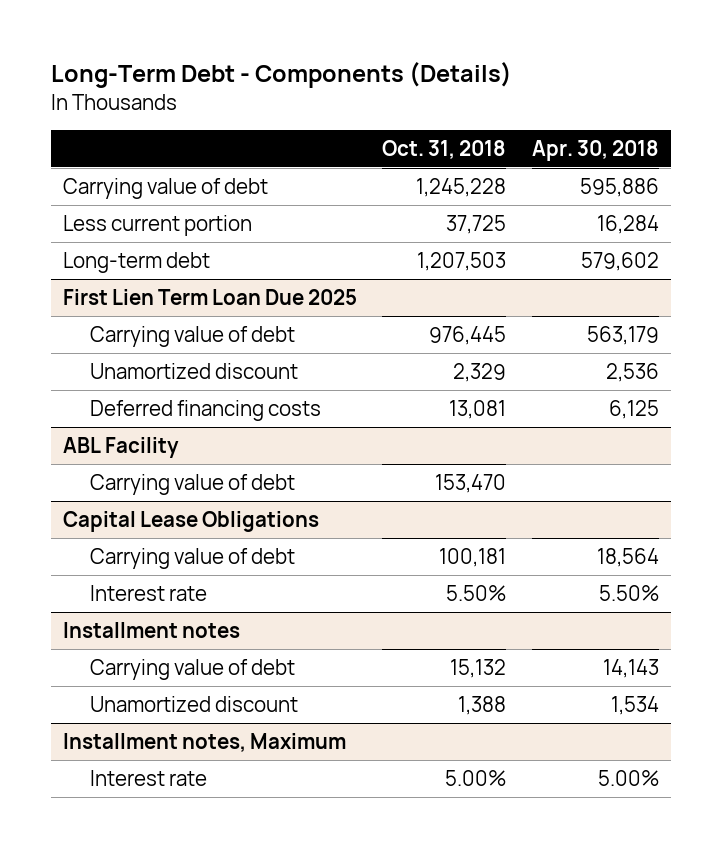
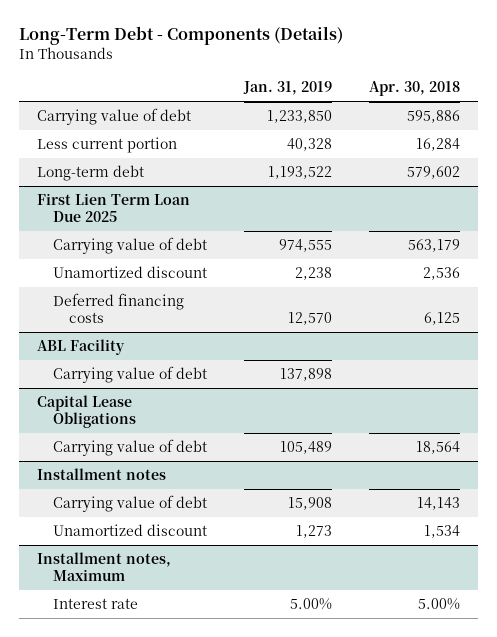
[382,139,507,159] Oct. 31, 2018 -> none
none -> [242,81,332,96] Jan. 31, 2019
[90,584,208,601] Interest rate -> none

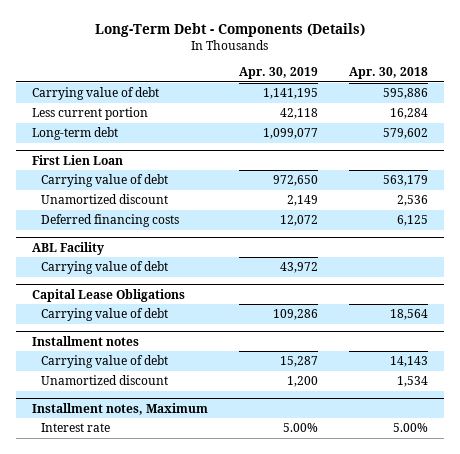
[242,81,332,96] Jan. 31, 2019 -> none
none -> [239,67,319,80] Apr. 30, 2019
[37,193,191,223] First Lien Term Loan Due 2025 -> [31,154,123,165] First Lien Loan

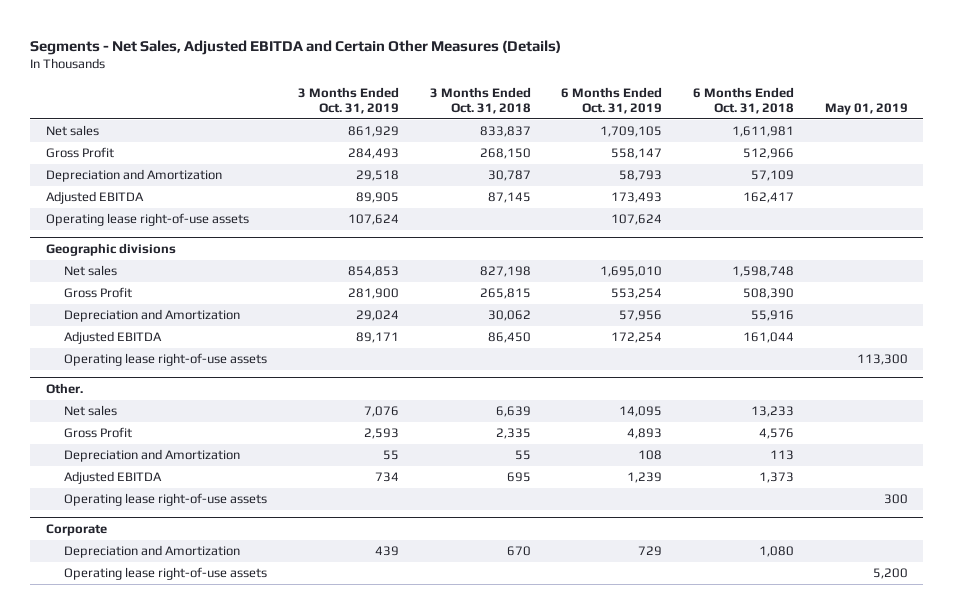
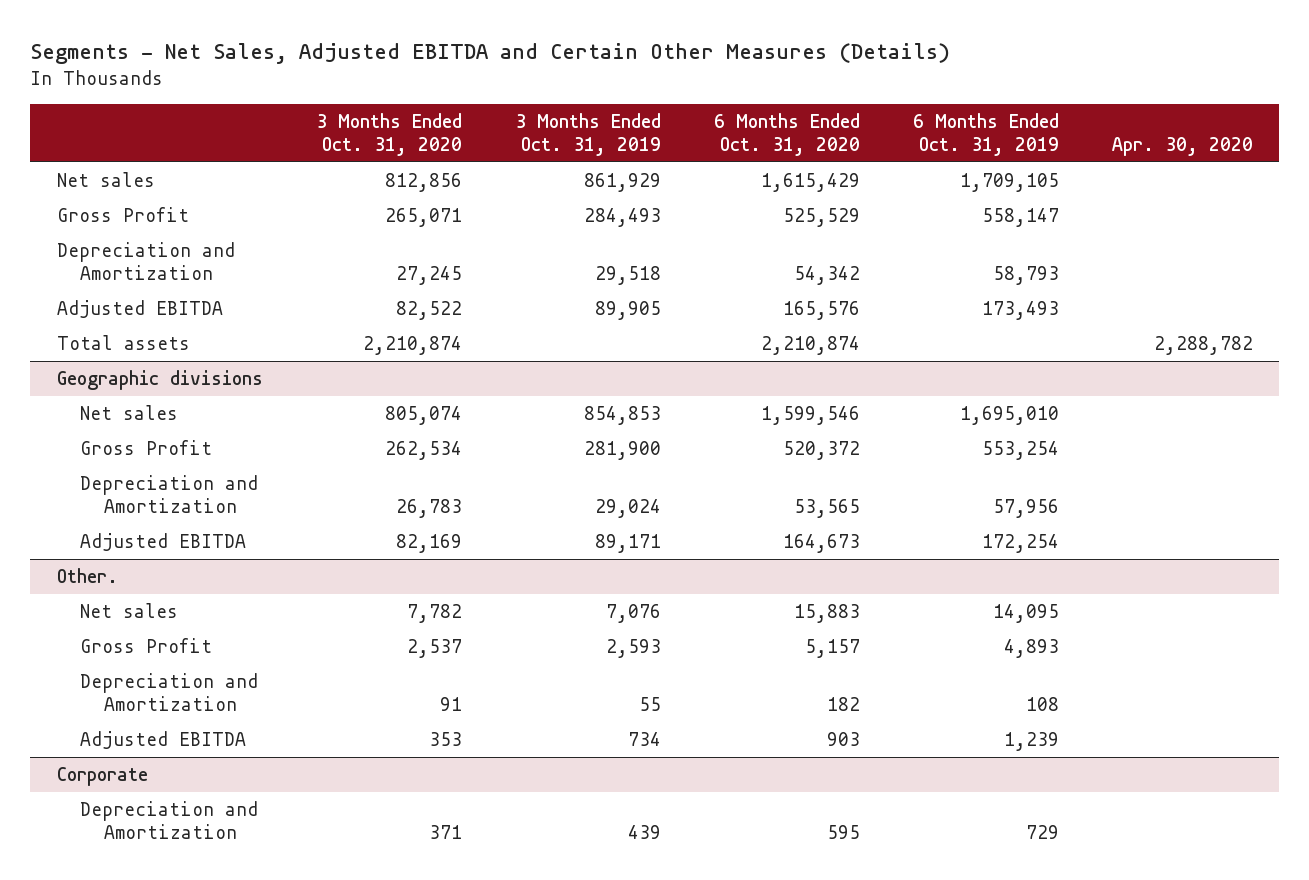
[429,86,531,114] 3 Months Ended Oct. 31, 2018 -> none
[693,86,795,114] 6 Months Ended Oct. 31, 2018 -> none
[825,102,909,115] May 01, 2019 -> none
none -> [315,112,462,156] 3 Months Ended Oct. 31, 2020
none -> [713,112,860,156] 6 Months Ended Oct. 31, 2020
none -> [1111,136,1253,156] Apr. 30, 2020
[45,213,249,227] Operating lease right-of-use assets -> none
none -> [56,335,190,351] Total assets
[64,353,268,367] Operating lease right-of-use assets -> none
[64,493,268,507] Operating lease right-of-use assets -> none
[64,567,268,581] Operating lease right-of-use assets -> none

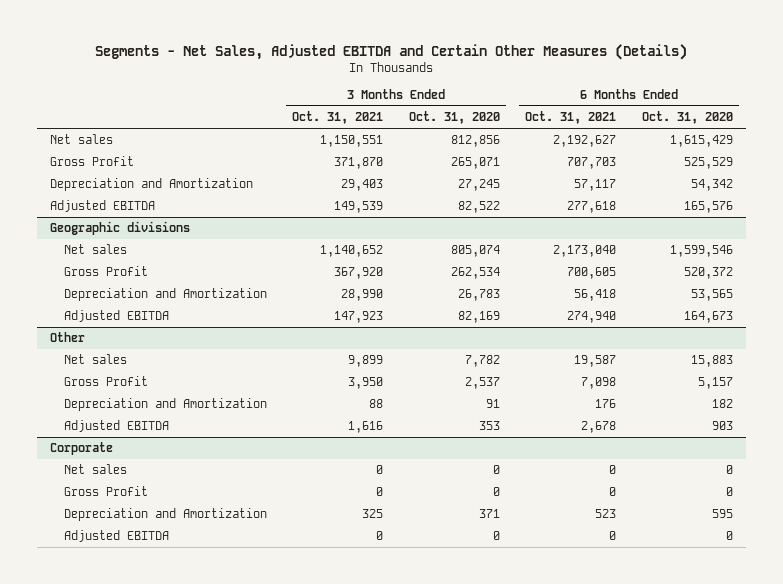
[514,112,661,156] 3 Months Ended Oct. 31, 2019 -> none
[912,112,1059,156] 6 Months Ended Oct. 31, 2019 -> none
[1111,136,1253,156] Apr. 30, 2020 -> none
none -> [292,111,384,125] Oct. 31, 2021
none -> [525,111,617,125] Oct. 31, 2021
[56,335,190,351] Total assets -> none
[56,568,118,584] Other. -> [49,332,85,343] Other
none -> [63,464,127,475] Net sales
none -> [63,486,148,497] Gross Profit
none -> [63,530,169,543] Adjusted EBITDA

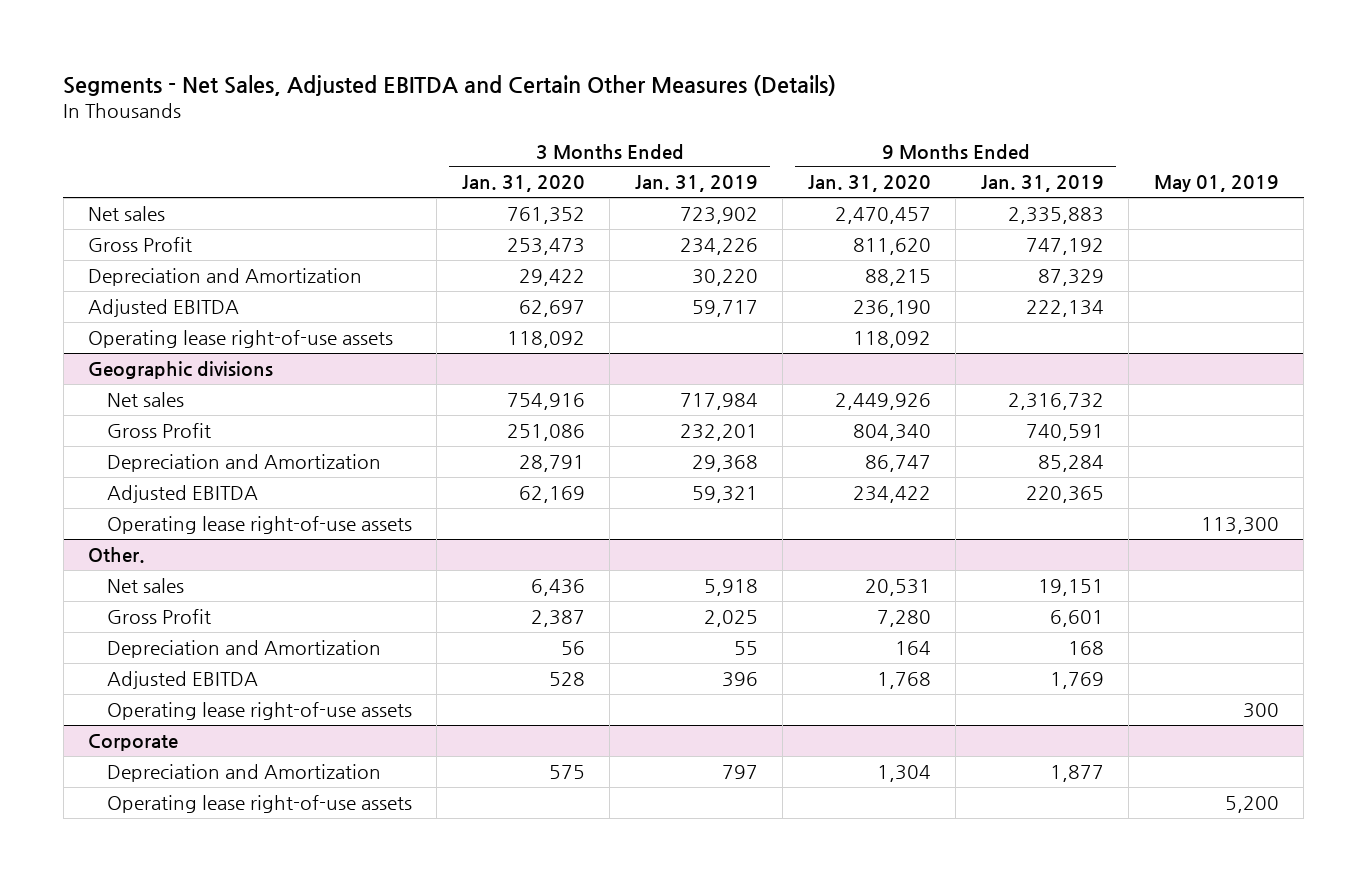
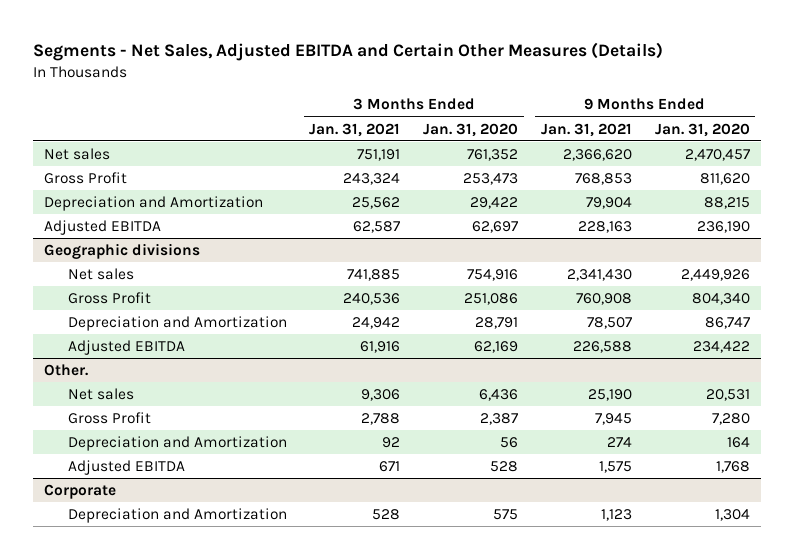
[634,175,758,193] Jan. 31, 2019 -> none
[980,175,1104,193] Jan. 31, 2019 -> none
[1153,175,1279,193] May 01, 2019 -> none
none -> [309,122,401,137] Jan. 31, 2021
none -> [540,122,632,137] Jan. 31, 2021
[88,329,394,348] Operating lease right-of-use assets -> none
[106,515,412,534] Operating lease right-of-use assets -> none
[106,701,412,720] Operating lease right-of-use assets -> none
[106,794,412,813] Operating lease right-of-use assets -> none

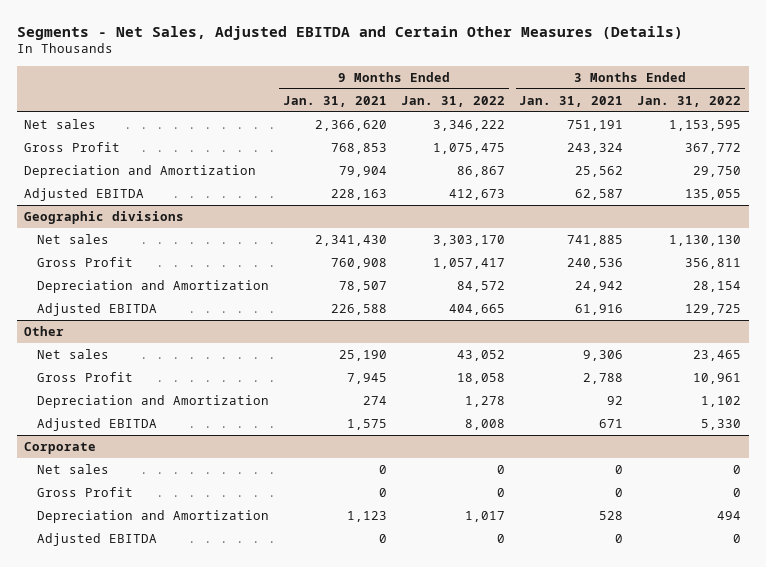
[423,122,519,137] Jan. 31, 2020 -> none
[654,122,750,137] Jan. 31, 2020 -> none
none -> [401,95,506,107] Jan. 31, 2022
none -> [637,95,742,107] Jan. 31, 2022
[44,363,89,376] Other. -> [24,325,65,336] Other
none -> [36,463,109,474] Net sales
none -> [36,486,133,497] Gross Profit
none -> [36,532,157,546] Adjusted EBITDA

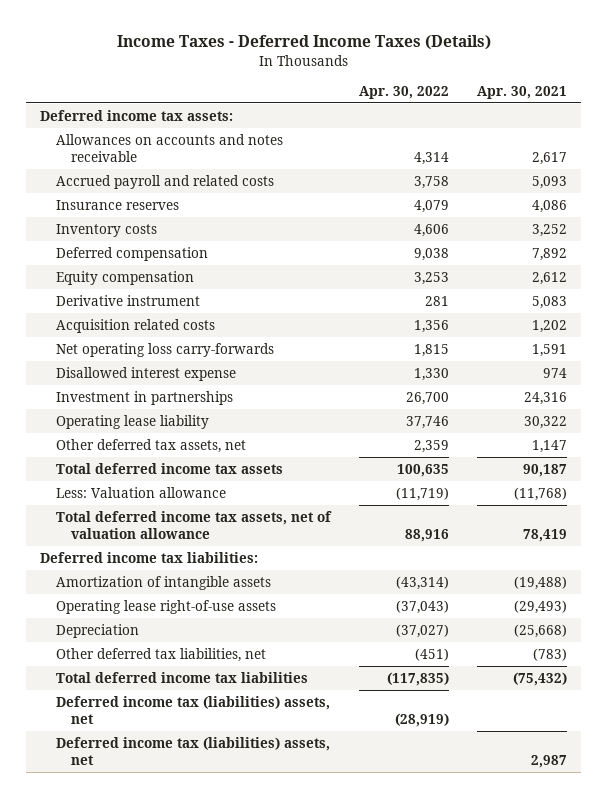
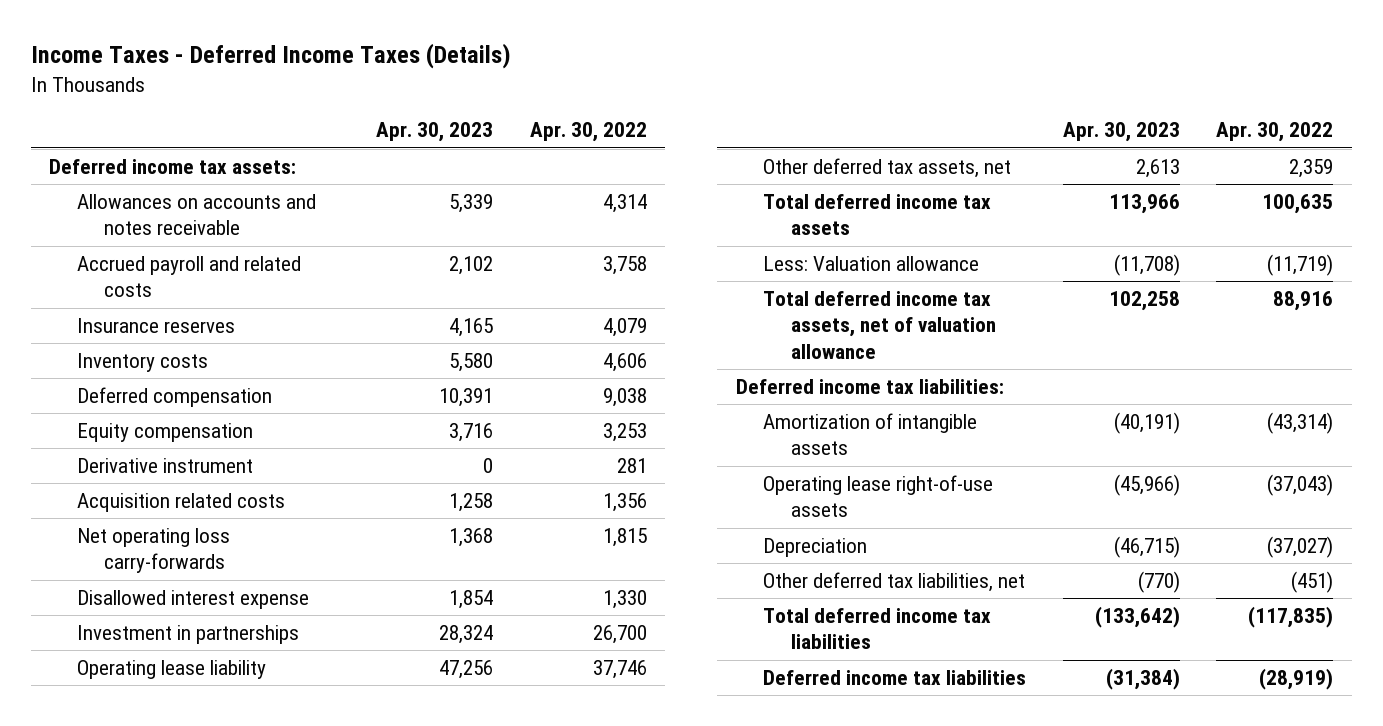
[477,86,568,100] Apr. 30, 2021 -> none
none -> [376,122,494,143] Apr. 30, 2023
[55,736,330,765] Deferred income tax (liabilities) assets, net -> none
[55,695,330,724] Deferred income tax (liabilities) assets, net -> [763,669,1027,685] Deferred income tax liabilities

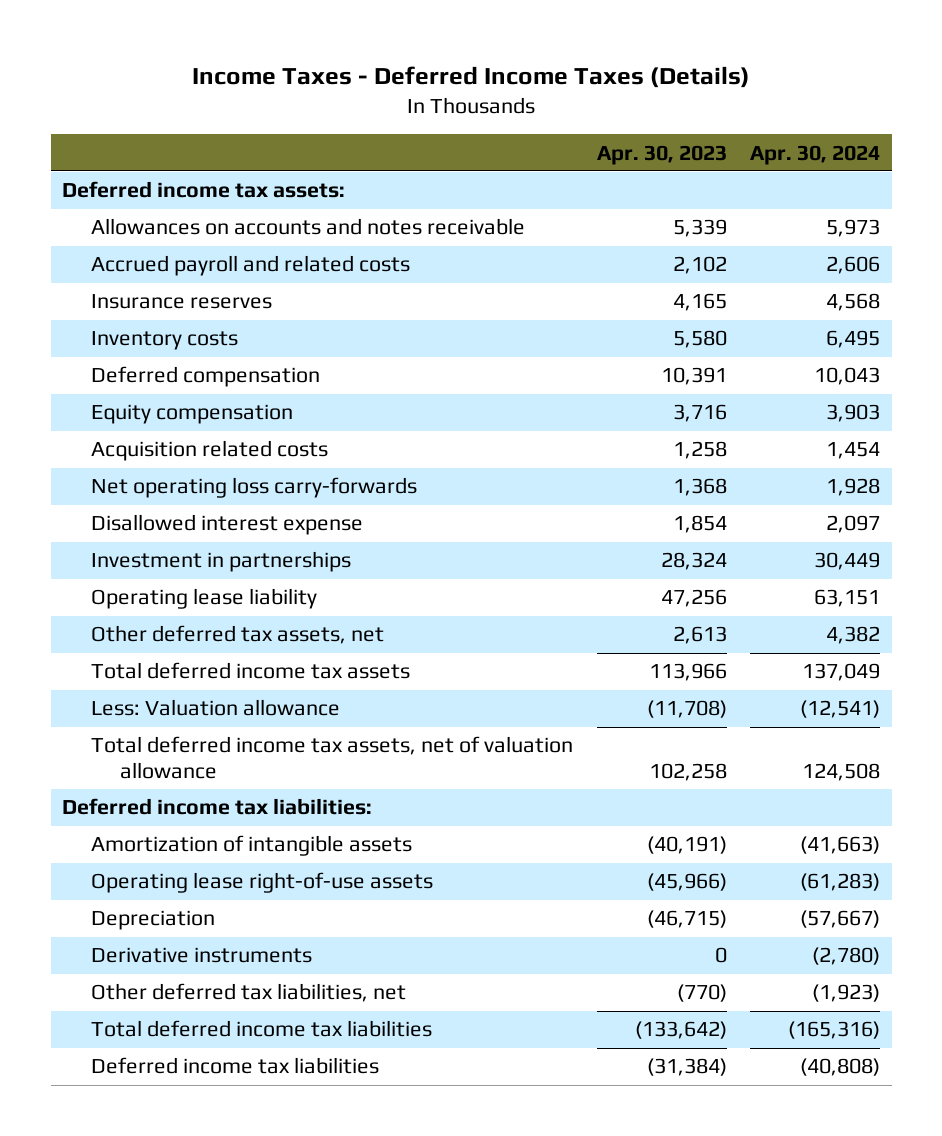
[529,122,647,143] Apr. 30, 2022 -> none
none -> [750,144,881,165] Apr. 30, 2024
[76,457,253,473] Derivative instrument -> none
none -> [91,947,313,964] Derivative instruments

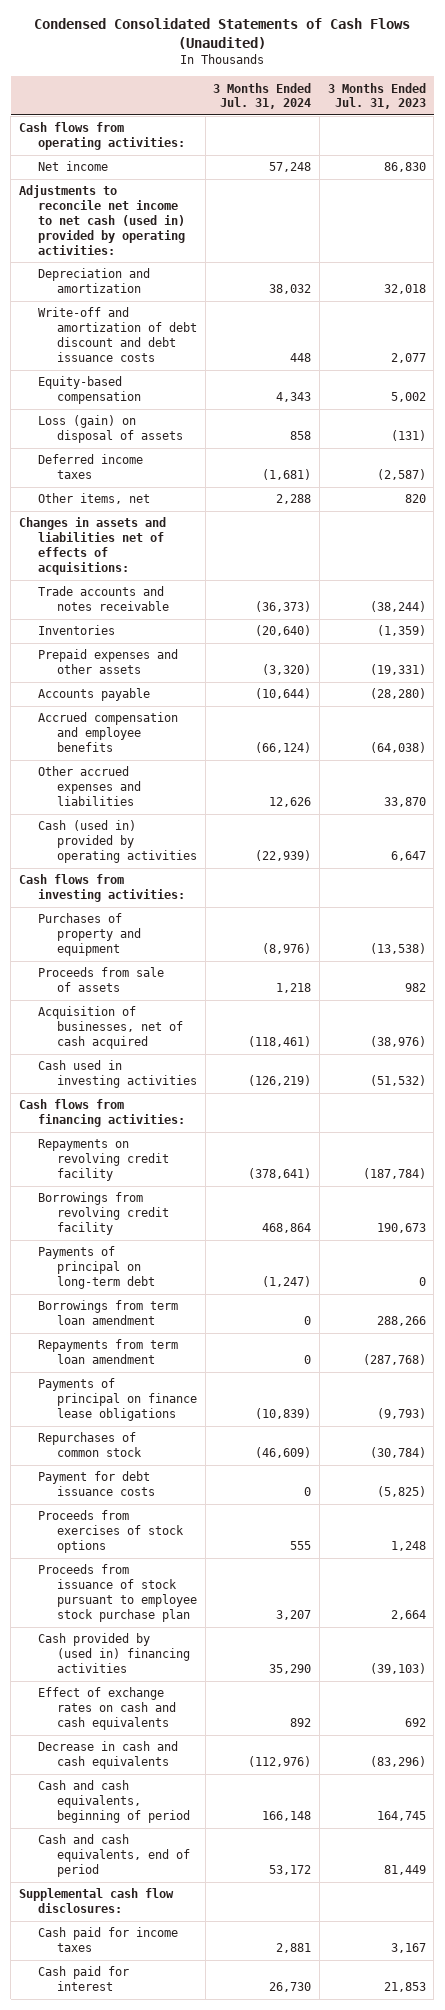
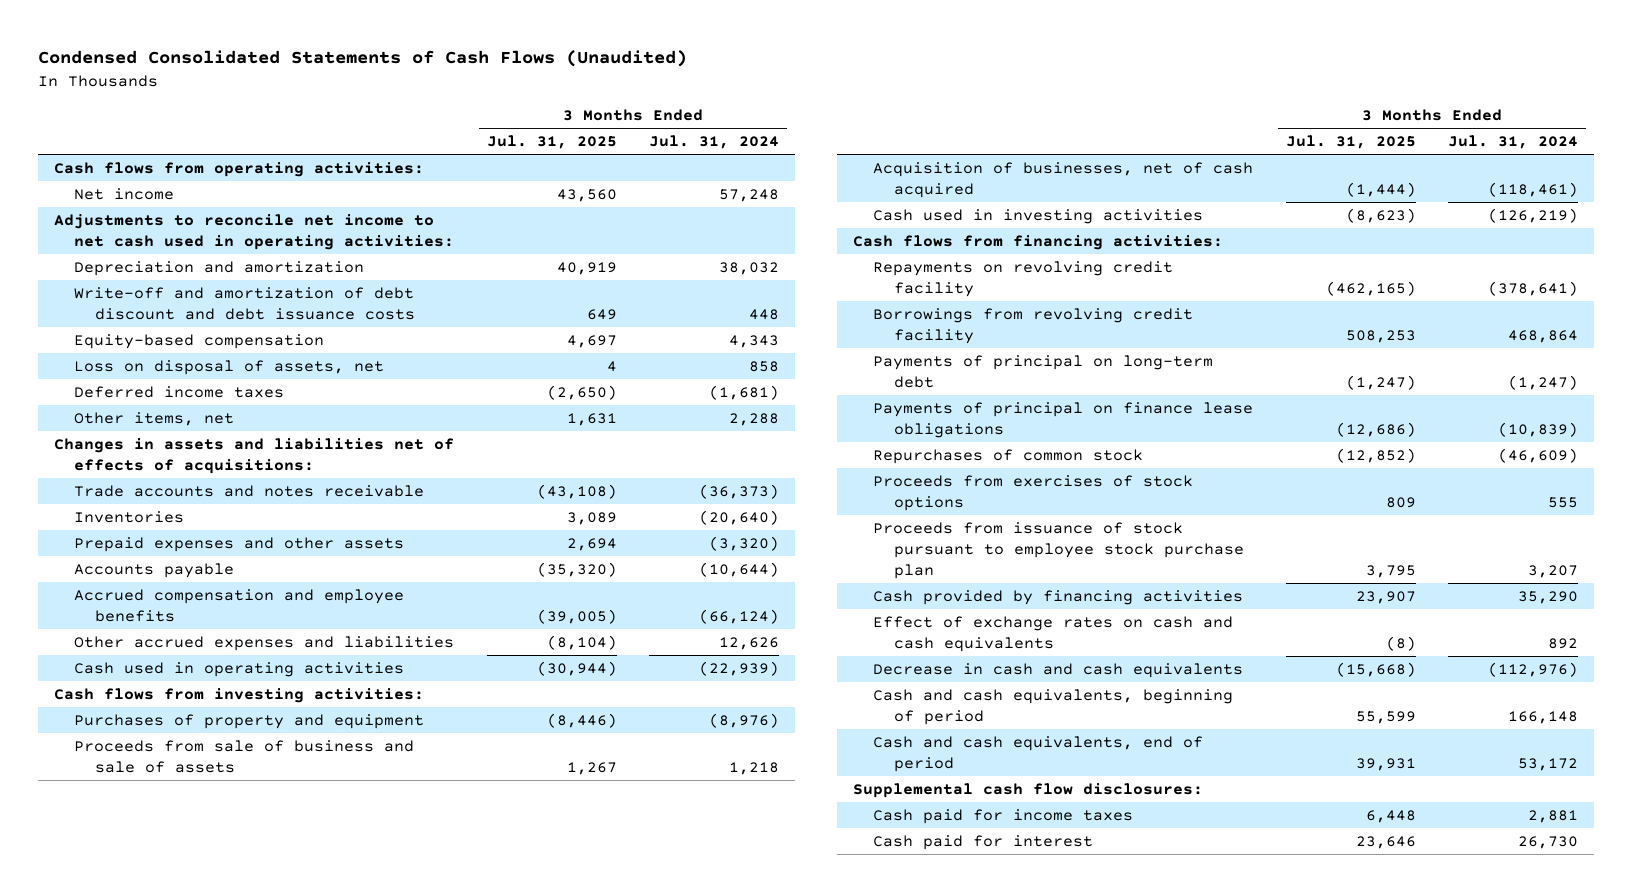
[327,82,426,110] 3 Months Ended Jul. 31, 2023 -> none
none -> [486,135,617,150] Jul. 31, 2025
[18,185,186,256] Adjustments to reconcile net income to net cash (used in) provided by operating activities: -> [53,213,455,250] Adjustments to reconcile net income to net cash used in operating activities:
[38,415,184,444] Loss (gain) on disposal of assets -> [74,359,385,375] Loss on disposal of assets, net
[38,820,198,864] Cash (used in) provided by operating activities -> [74,661,405,677] Cash used in operating activities
[38,967,165,993] Proceeds from sale of assets -> [74,739,415,773] Proceeds from sale of business and sale of assets
[38,1300,179,1326] Borrowings from term loan amendment -> none
[38,1339,179,1365] Repayments from term loan amendment -> none
[38,1471,156,1497] Payment for debt issuance costs -> none
[38,1633,191,1674] Cash provided by (used in) financing activities -> [873,589,1244,605] Cash provided by financing activities

